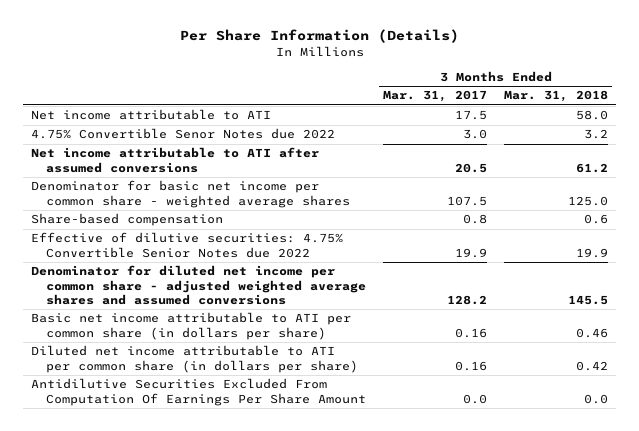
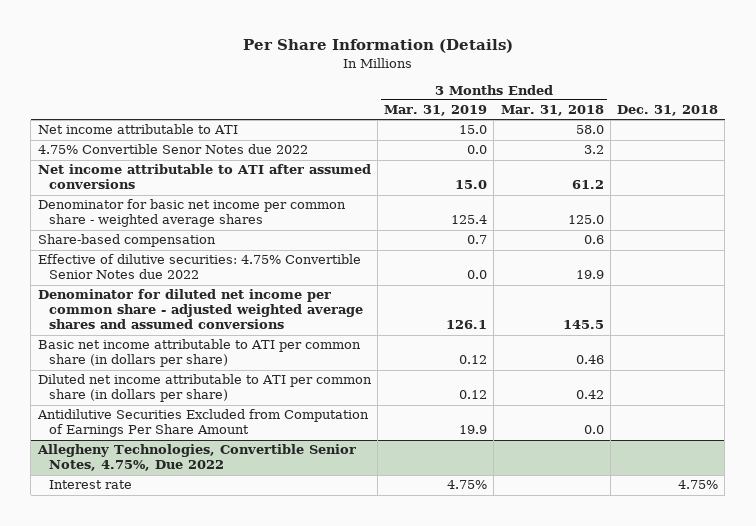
[383,90,488,103] Mar. 31, 2017 -> none
none -> [384,105,488,117] Mar. 31, 2019
none -> [617,105,719,117] Dec. 31, 2018
[31,378,367,406] Antidilutive Securities Excluded From Computation Of Earnings Per Share Amount -> [36,409,369,438] Antidilutive Securities Excluded from Computation of Earnings Per Share Amount
none -> [36,444,356,472] Allegheny Technologies, Convertible Senior Notes, 4.75%, Due 2022
none -> [49,480,133,490] Interest rate

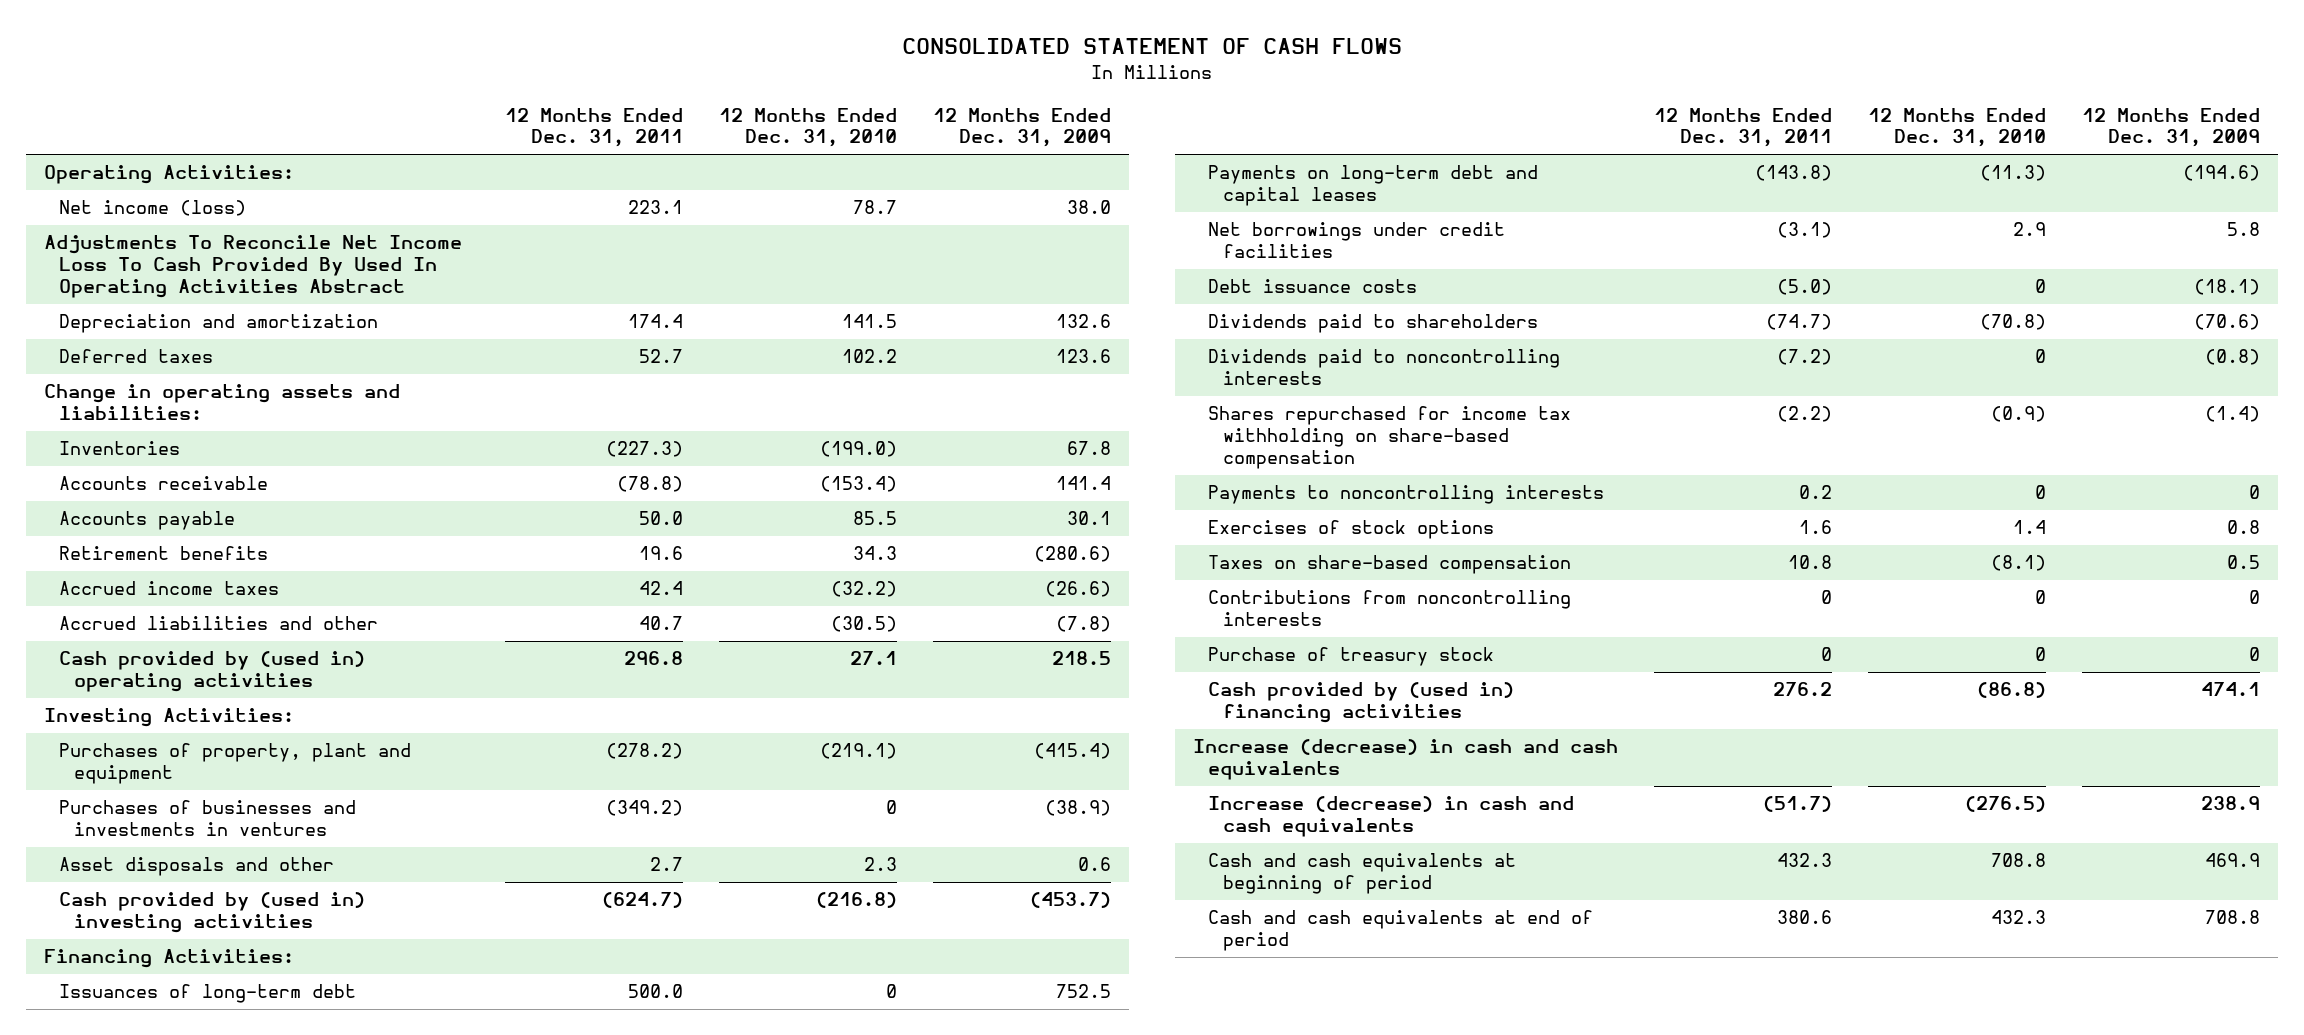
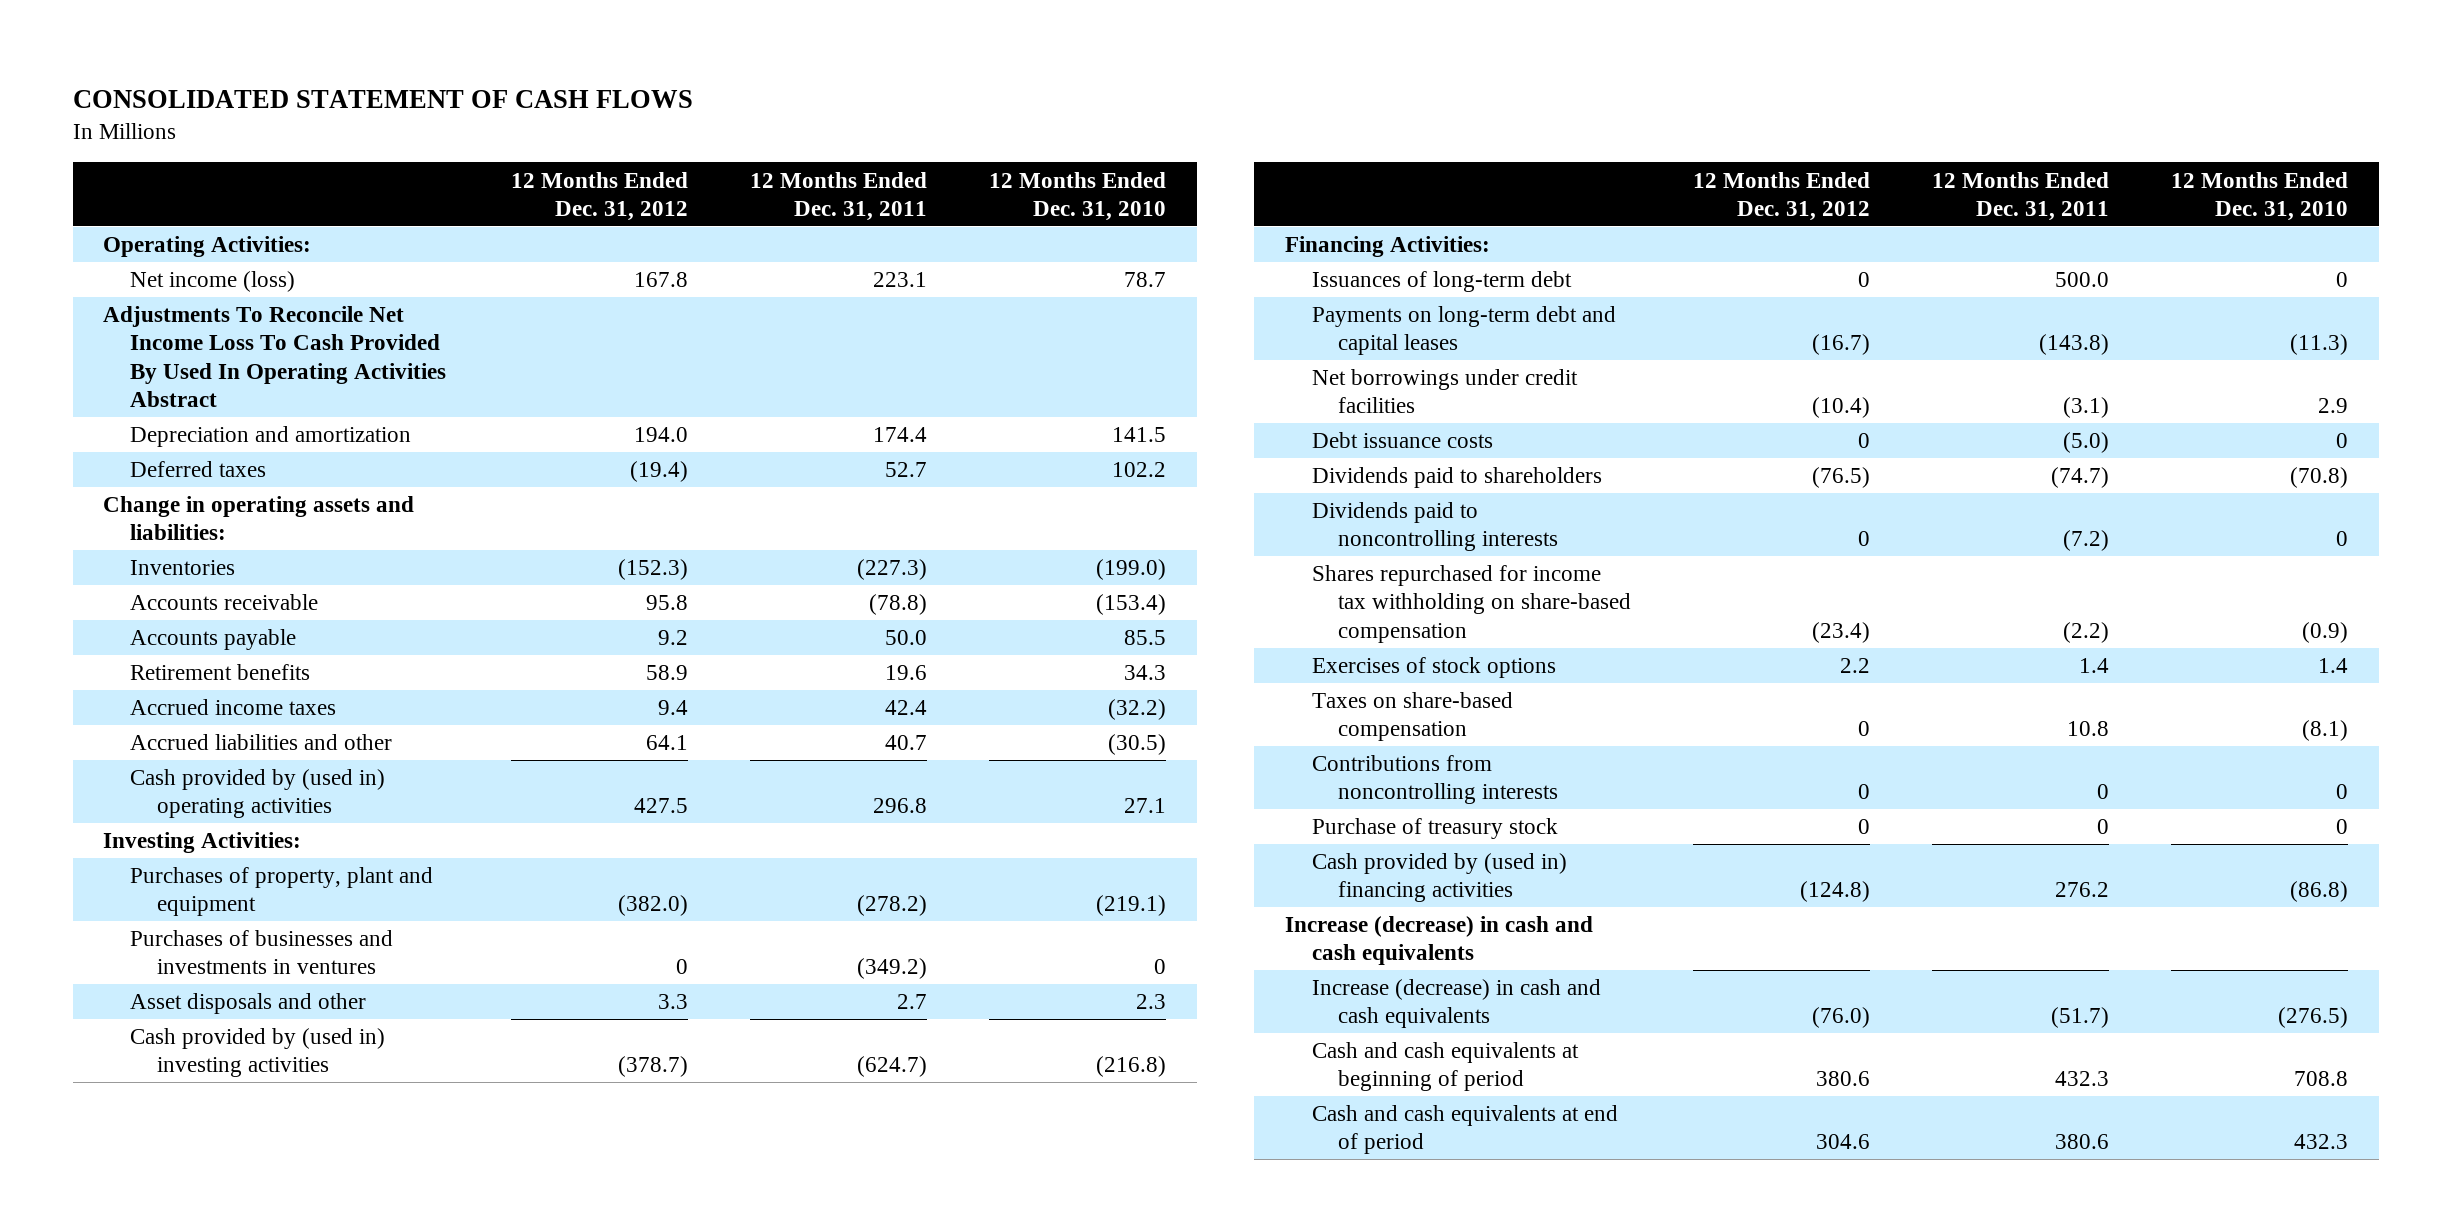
[933,107,1112,148] 12 Months Ended Dec. 31, 2009 -> none
none -> [511,171,689,221] 12 Months Ended Dec. 31, 2012
[1207,485,1604,505] Payments to noncontrolling interests -> none
[1798,520,1832,535] 1.6 -> [2078,658,2109,674] 1.4

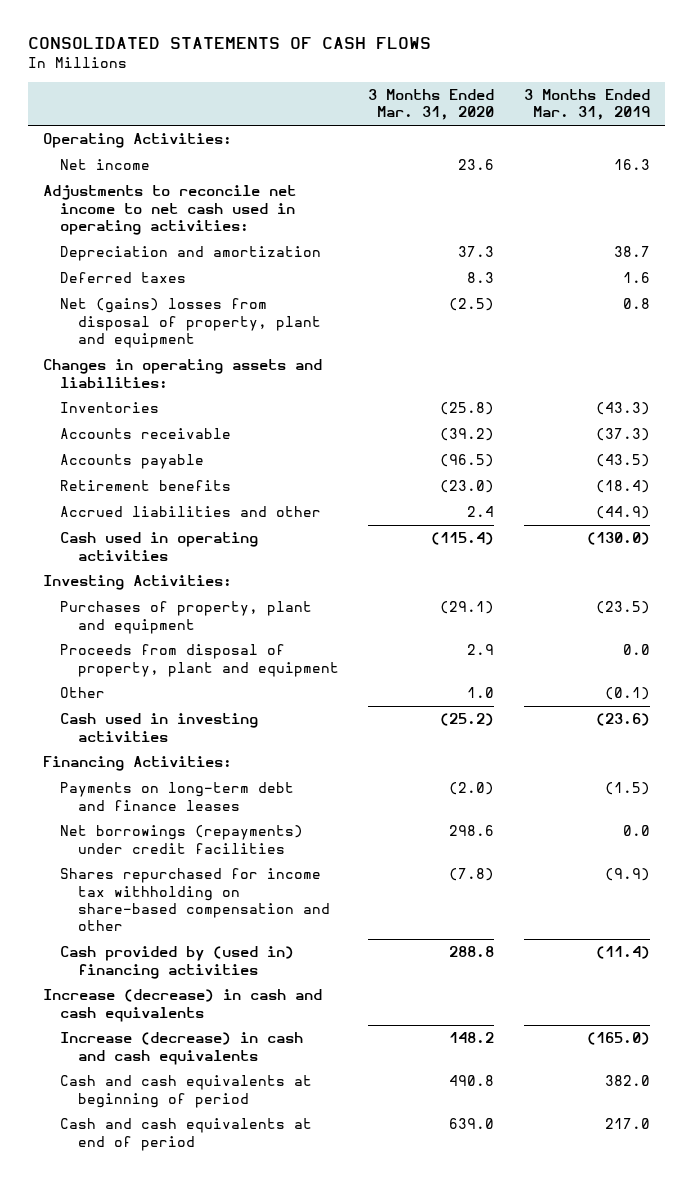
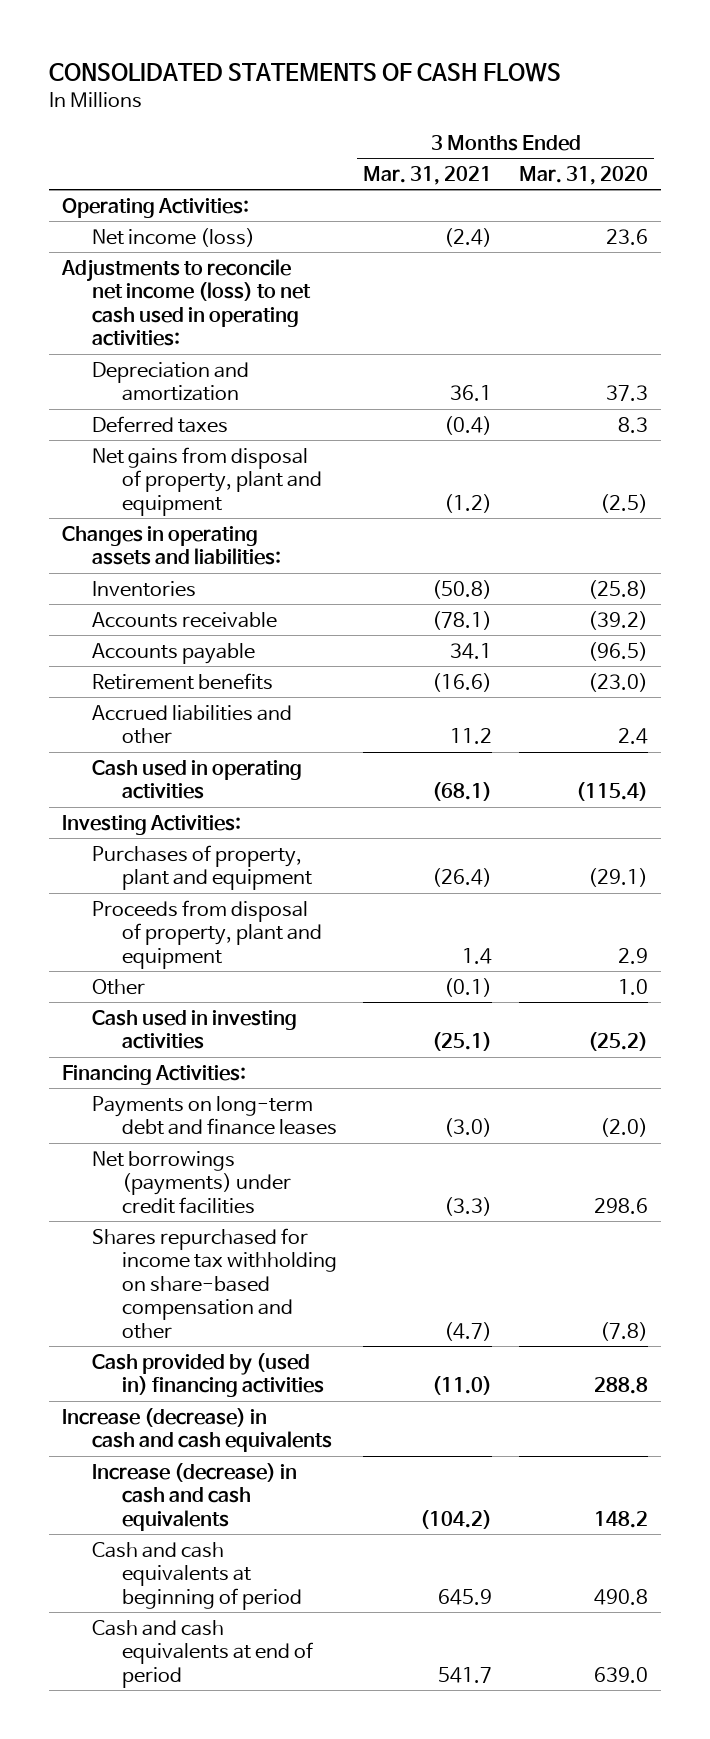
[523,88,650,121] 3 Months Ended Mar. 31, 2019 -> none
none -> [363,165,493,185] Mar. 31, 2021
[60,159,151,171] Net income -> [92,227,256,247] Net income (loss)
[42,185,296,235] Adjustments to reconcile net income to net cash used in operating activities: -> [61,258,312,347] Adjustments to reconcile net income (loss) to net cash used in operating activities:
[60,298,321,348] Net (gains) losses from disposal of property, plant and equipment -> [92,446,323,516] Net gains from disposal of property, plant and equipment
[60,825,304,854] Net borrowings (repayments) under credit facilities -> [92,1150,292,1214] Net borrowings (payments) under credit facilities

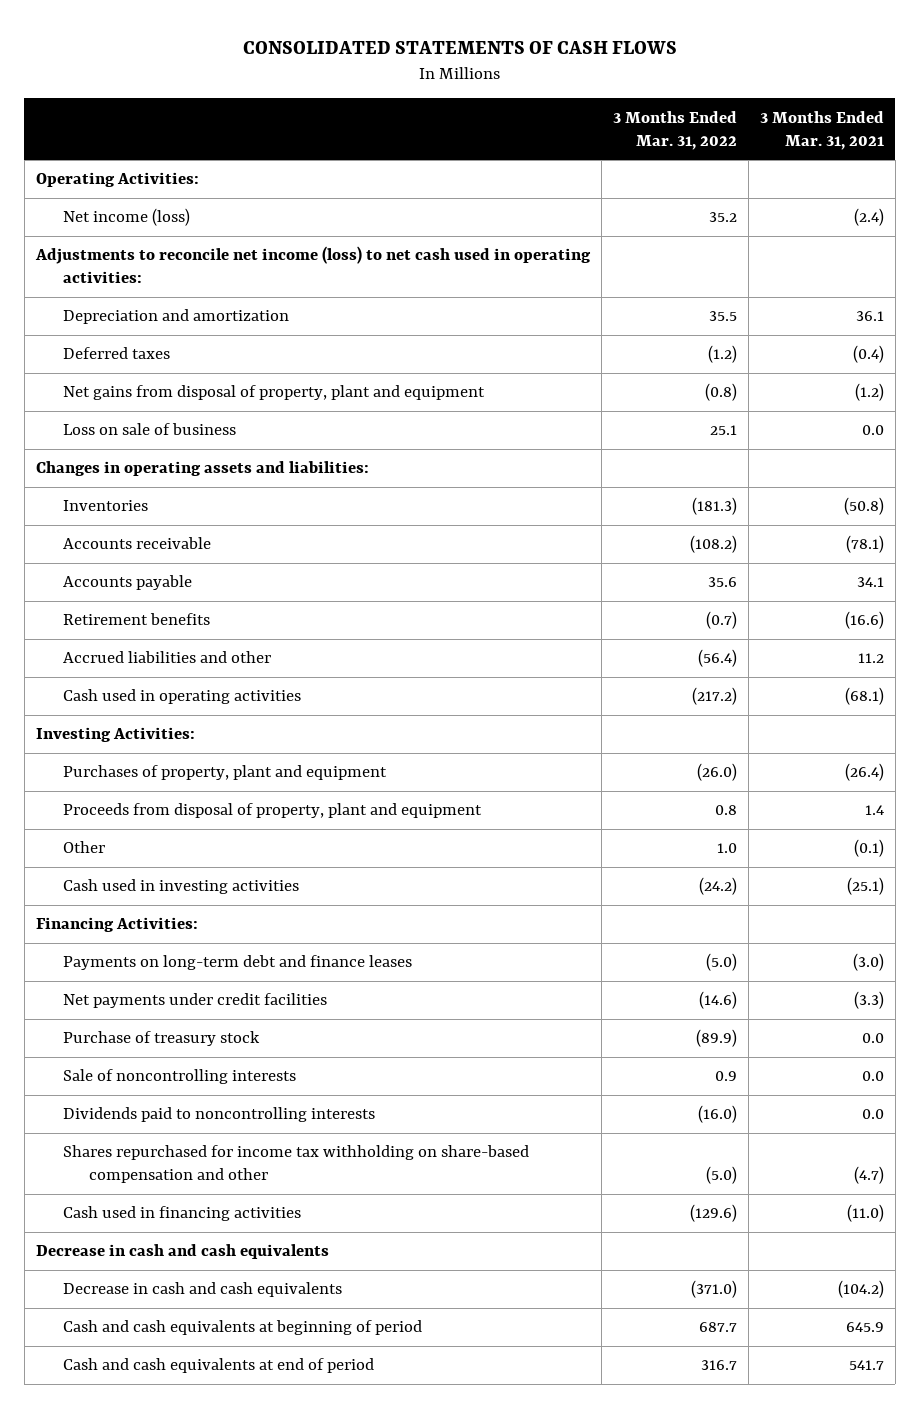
[518,165,648,185] Mar. 31, 2020 -> none
none -> [612,110,737,150] 3 Months Ended Mar. 31, 2022
none -> [62,423,236,436] Loss on sale of business
[92,1150,292,1214] Net borrowings (payments) under credit facilities -> [62,993,327,1009] Net payments under credit facilities
none -> [62,1031,260,1047] Purchase of treasury stock
none -> [62,1069,296,1085] Sale of noncontrolling interests
none -> [62,1107,375,1123] Dividends paid to noncontrolling interests
[92,1352,325,1398] Cash provided by (used in) financing activities -> [62,1206,301,1222] Cash used in financing activities
[62,1407,333,1453] Increase (decrease) in cash and cash equivalents -> [35,1244,329,1260] Decrease in cash and cash equivalents
[92,1462,298,1531] Increase (decrease) in cash and cash equivalents -> [62,1282,342,1298] Decrease in cash and cash equivalents

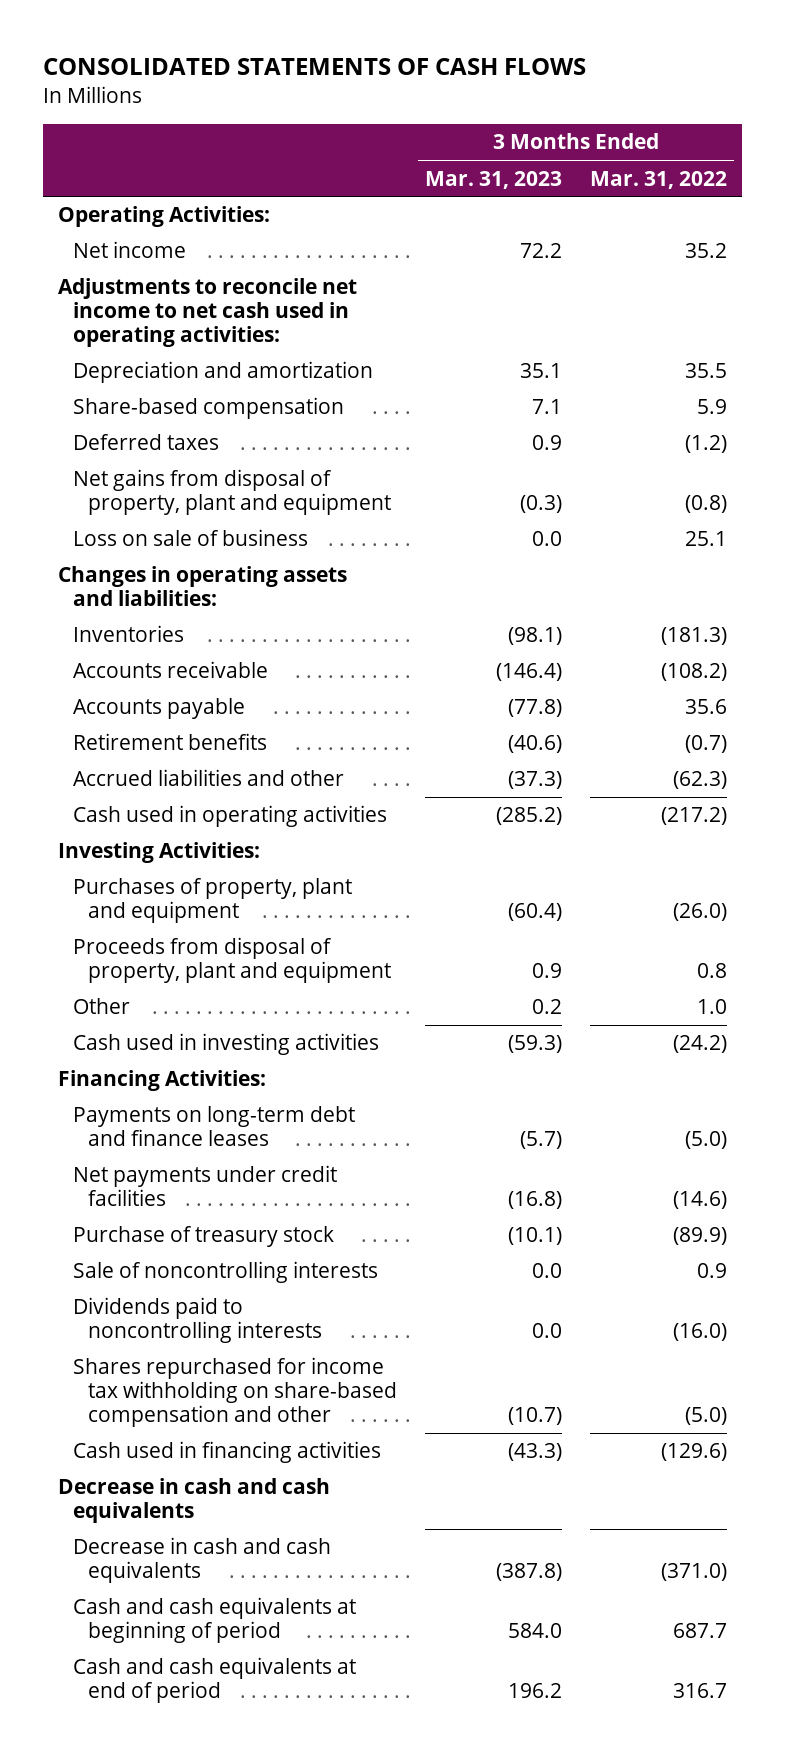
[759,110,884,150] 3 Months Ended Mar. 31, 2021 -> none
none -> [424,170,562,189] Mar. 31, 2023
[62,208,190,227] Net income (loss) -> [72,241,186,259] Net income
[34,246,591,284] Adjustments to reconcile net income (loss) to net cash used in operating activities: -> [57,278,357,348] Adjustments to reconcile net income to net cash used in operating activities:
none -> [72,397,344,420] Share-based compensation
[697,649,737,668] (56.4) -> [673,771,728,790] (62.3)

